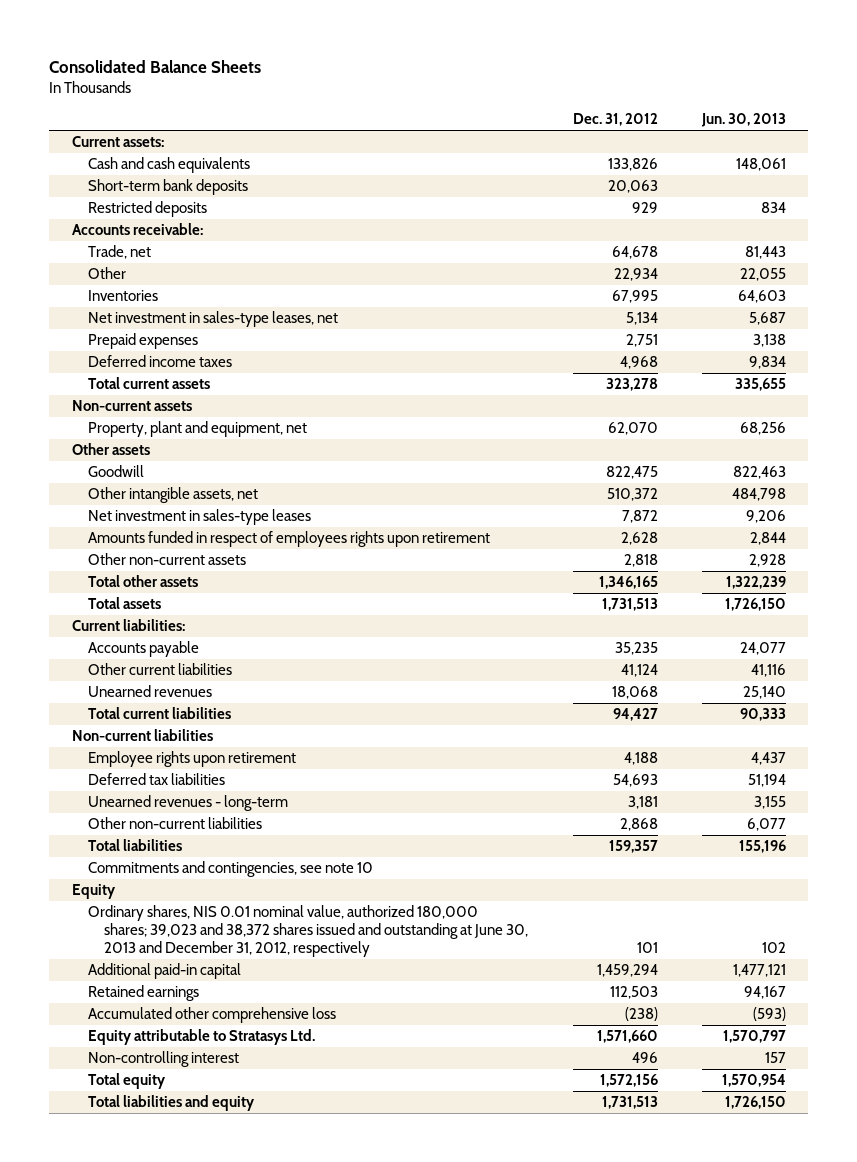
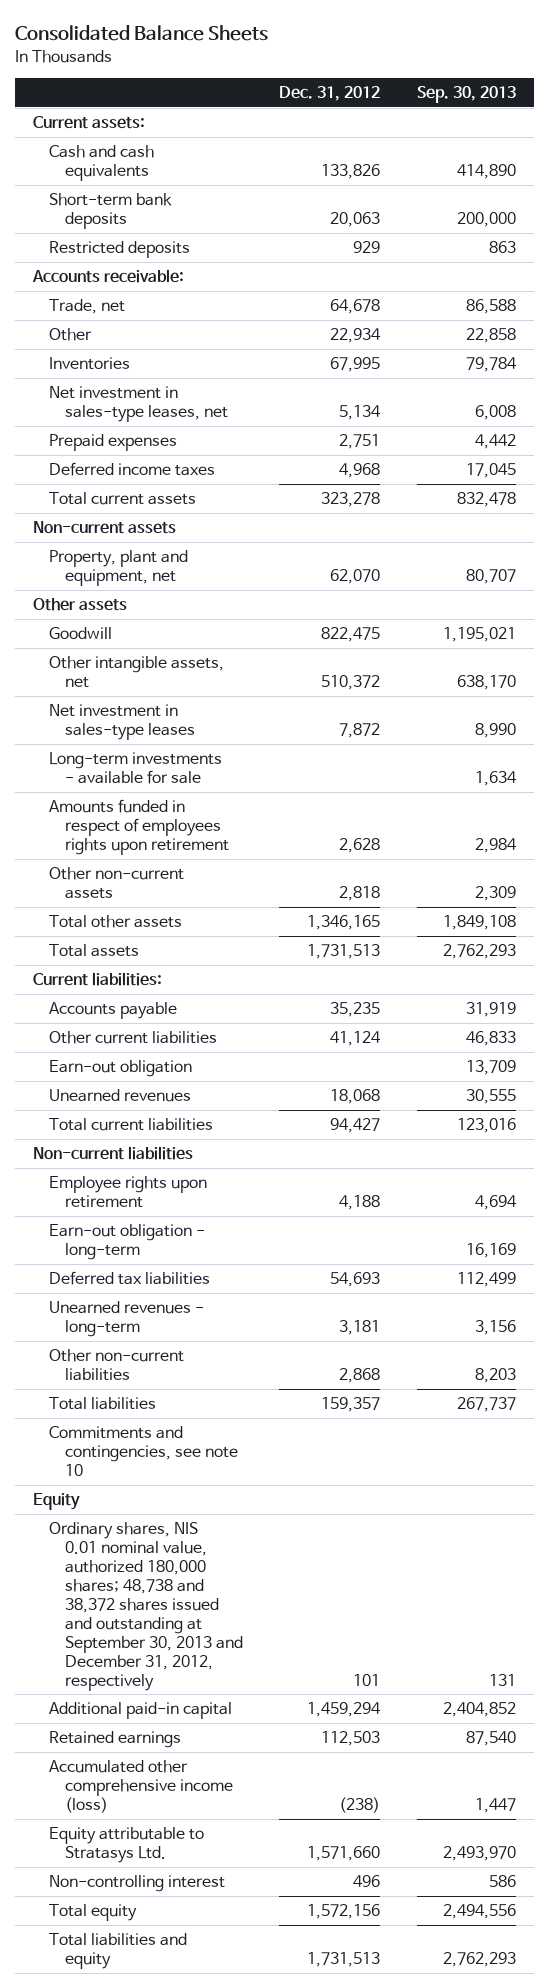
[700,113,786,128] Jun. 30, 2013 -> none
none -> [416,86,516,104] Sep. 30, 2013
none -> [48,752,222,785] Long-term investments - available for sale
none -> [48,1060,192,1078] Earn-out obligation
none -> [48,1224,205,1261] Earn-out obligation - long-term
[88,905,529,958] Ordinary shares, NIS 0.01 nominal value, authorized 180,000 shares; 39,023 and 38,372 shares issued and outstanding at June 30, 2013 and December 31, 2012, respectively -> [48,1522,243,1691] Ordinary shares, NIS 0.01 nominal value, authorized 180,000 shares; 48,738 and 38,372 shares issued and outstanding at September 30, 2013 and December 31, 2012, respectively
[88,1007,337,1024] Accumulated other comprehensive loss -> [48,1760,233,1814] Accumulated other comprehensive income (loss)

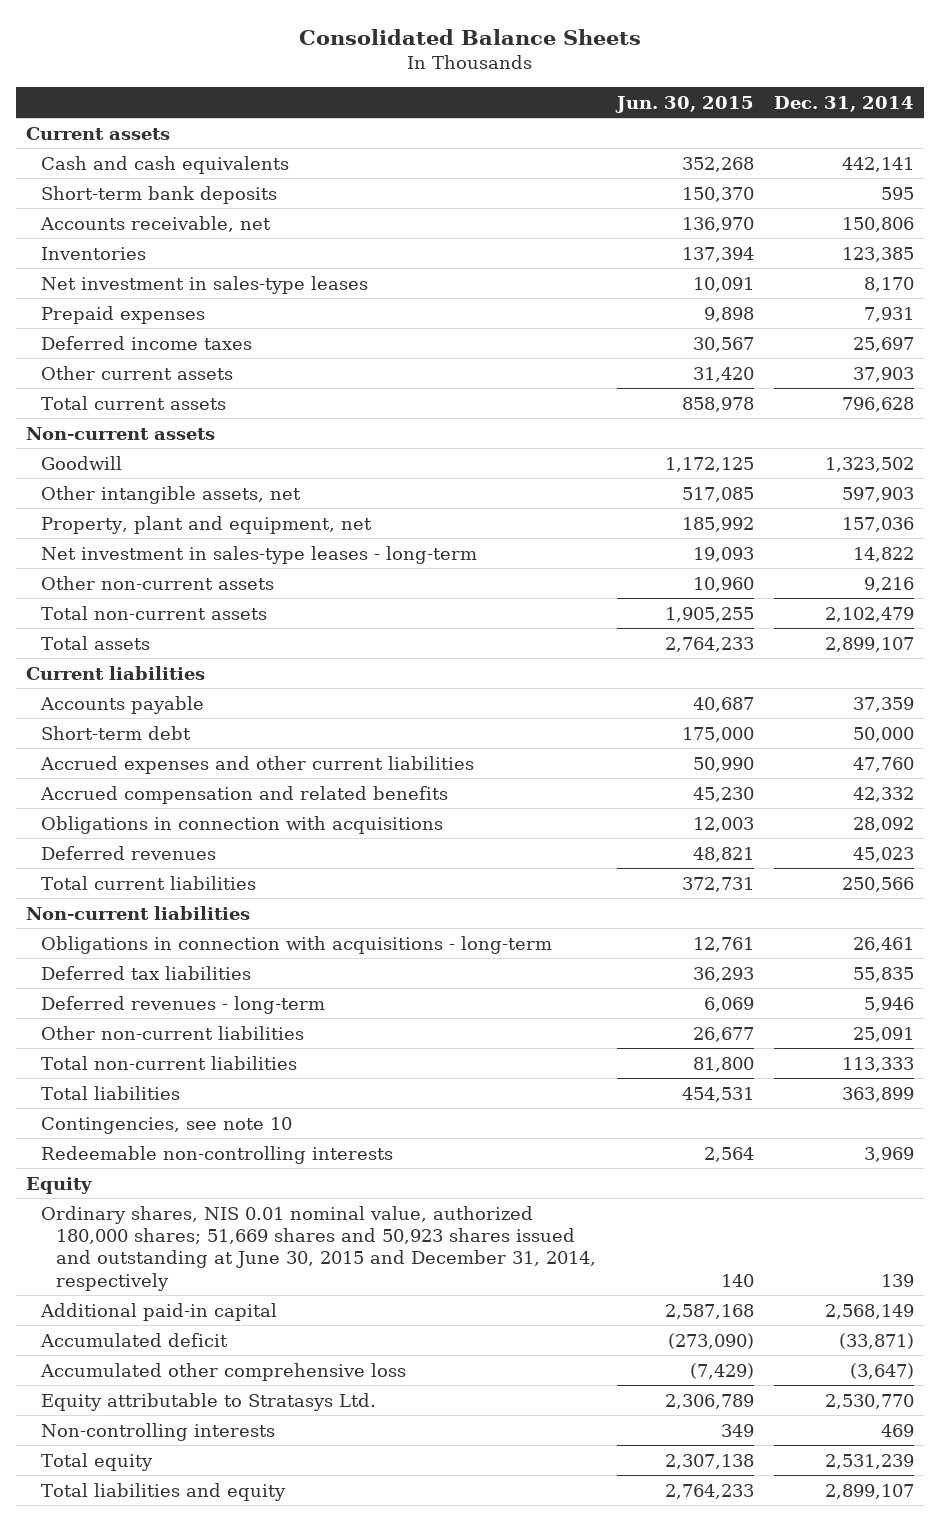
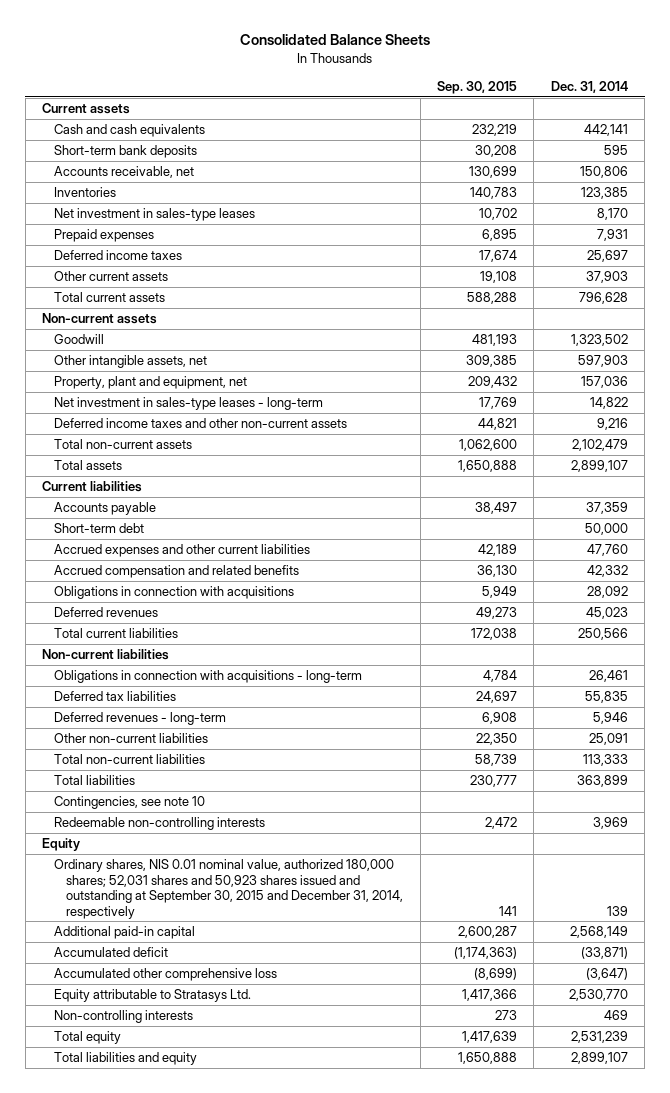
[614,95,754,113] Jun. 30, 2015 -> none
none -> [436,80,517,94] Sep. 30, 2015
[41,575,275,590] Other non-current assets -> [54,418,348,429] Deferred income taxes and other non-current assets
[41,1205,597,1291] Ordinary shares, NIS 0.01 nominal value, authorized 180,000 shares; 51,669 shares and 50,923 shares issued and outstanding at June 30, 2015 and December 31, 2014, respectively -> [54,859,404,919] Ordinary shares, NIS 0.01 nominal value, authorized 180,000 shares; 52,031 shares and 50,923 shares issued and outstanding at September 30, 2015 and December 31, 2014, respectively

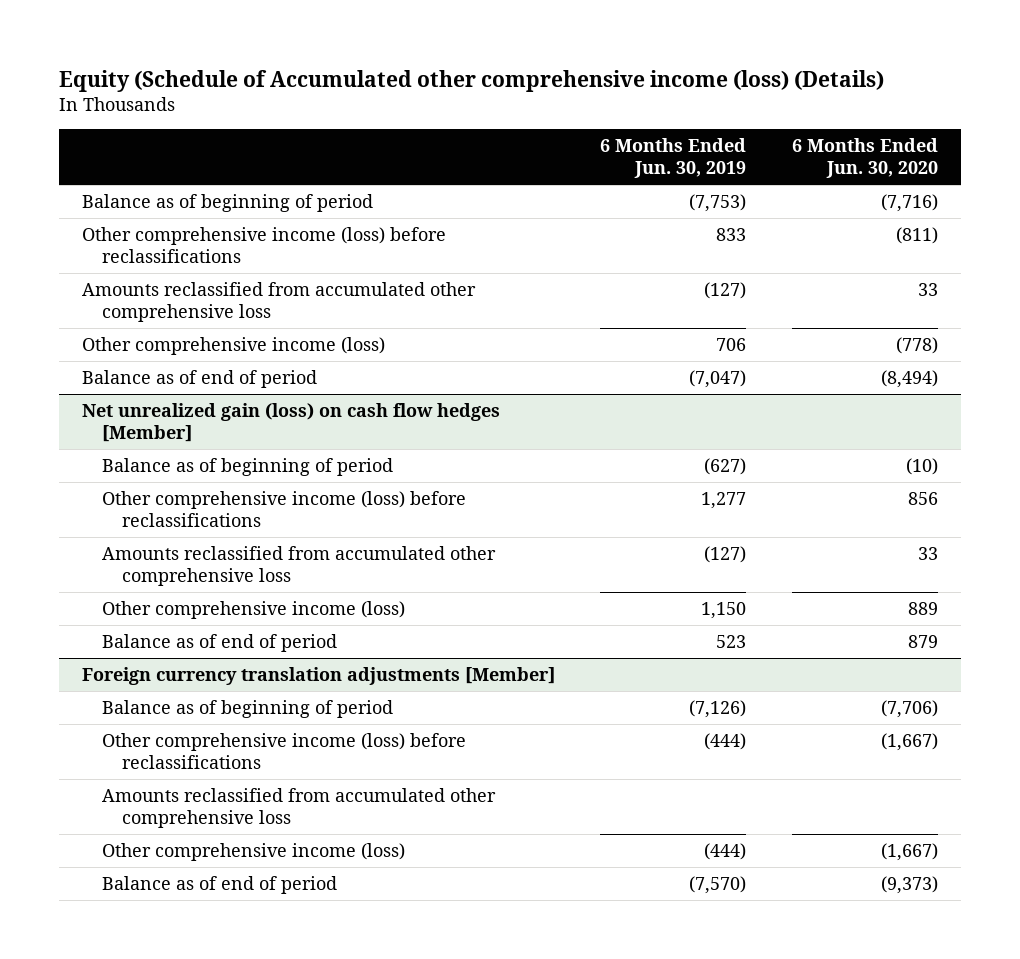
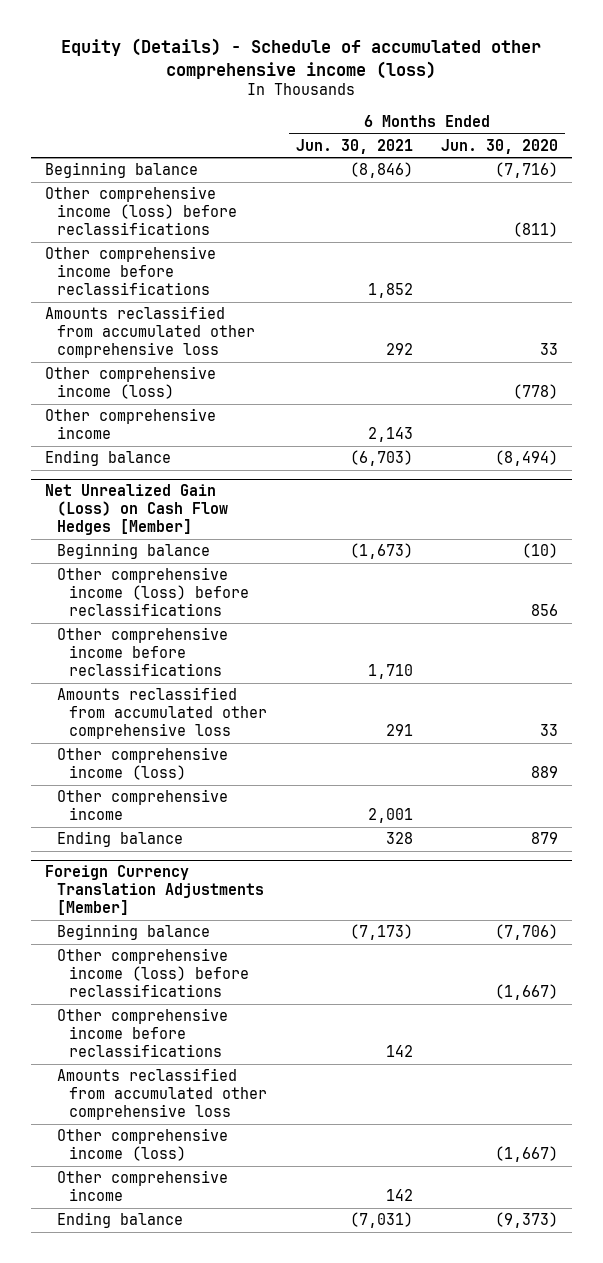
[58,69,884,92] Equity (Schedule of Accumulated other comprehensive income (loss) (Details) -> [61,38,542,79] Equity (Details) - Schedule of accumulated other comprehensive income (loss)
[600,138,747,179] 6 Months Ended Jun. 30, 2019 -> none
none -> [295,138,413,154] Jun. 30, 2021
[81,193,373,212] Balance as of beginning of period -> [44,162,198,179] Beginning balance
none -> [44,246,216,296] Other comprehensive income before reclassifications
none -> [44,408,216,440] Other comprehensive income
[81,369,317,388] Balance as of end of period -> [44,450,171,467] Ending balance
[81,402,500,442] Net unrealized gain (loss) on cash flow hedges [Member] -> [44,484,229,536] Net Unrealized Gain (Loss) on Cash Flow Hedges [Member]
[101,457,393,476] Balance as of beginning of period -> [57,543,211,560] Beginning balance
none -> [57,627,229,677] Other comprehensive income before reclassifications
none -> [57,789,229,821] Other comprehensive income
[101,633,337,652] Balance as of end of period -> [57,831,184,848] Ending balance
[81,666,555,685] Foreign currency translation adjustments [Member] -> [44,865,265,916] Foreign Currency Translation Adjustments [Member]
[101,699,393,718] Balance as of beginning of period -> [57,924,211,941] Beginning balance
none -> [57,1008,229,1058] Other comprehensive income before reclassifications
none -> [57,1170,229,1202] Other comprehensive income
[101,875,337,894] Balance as of end of period -> [57,1212,184,1229] Ending balance

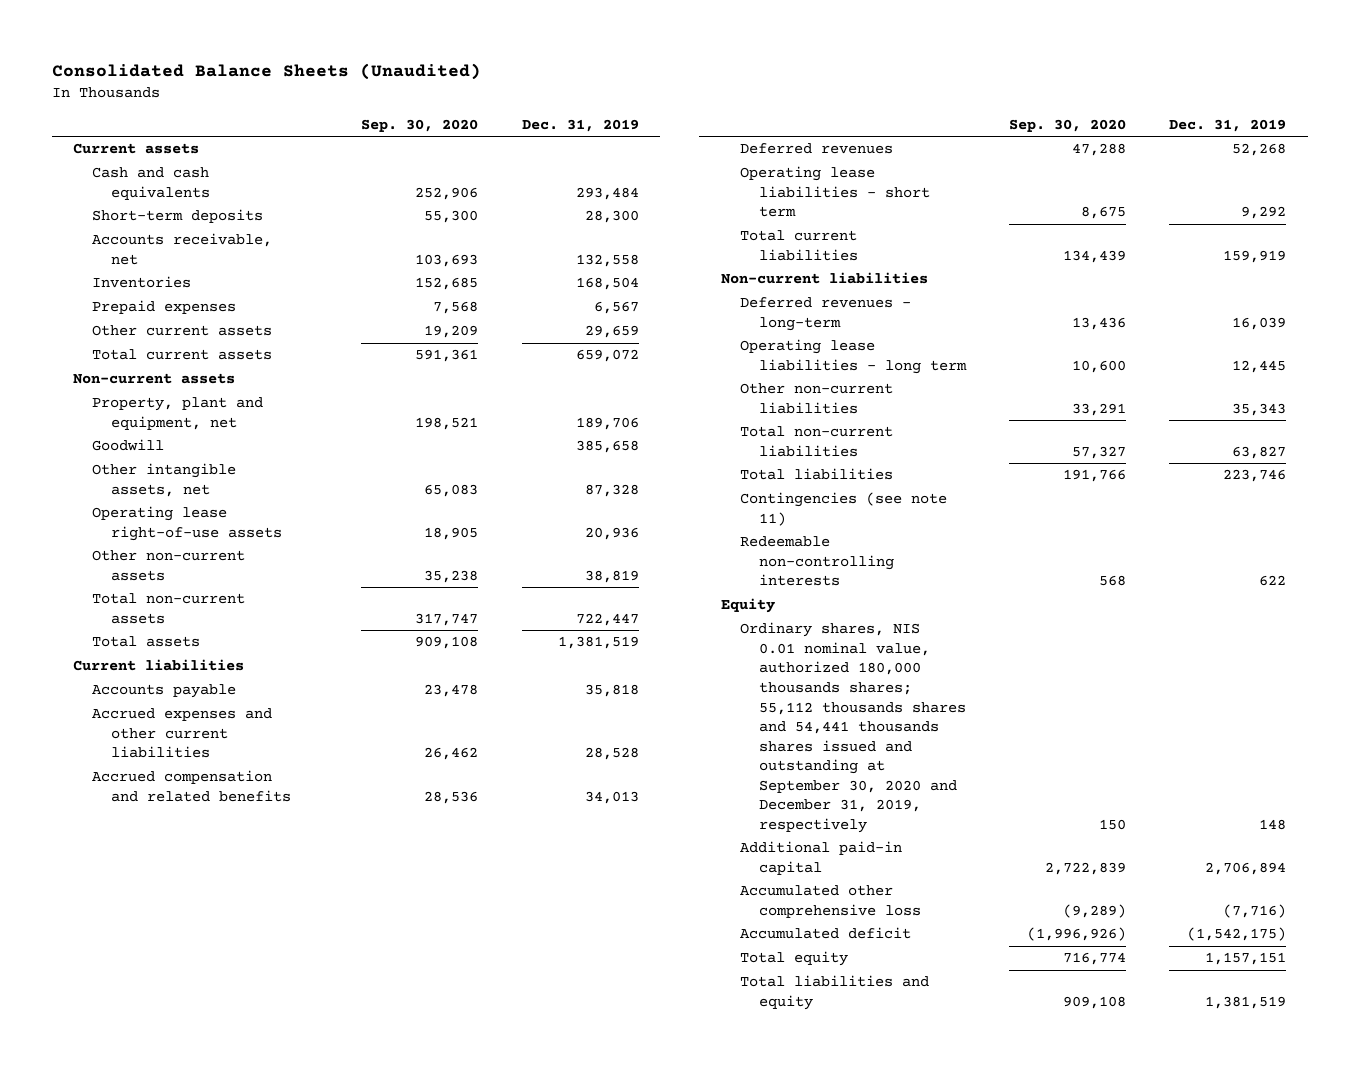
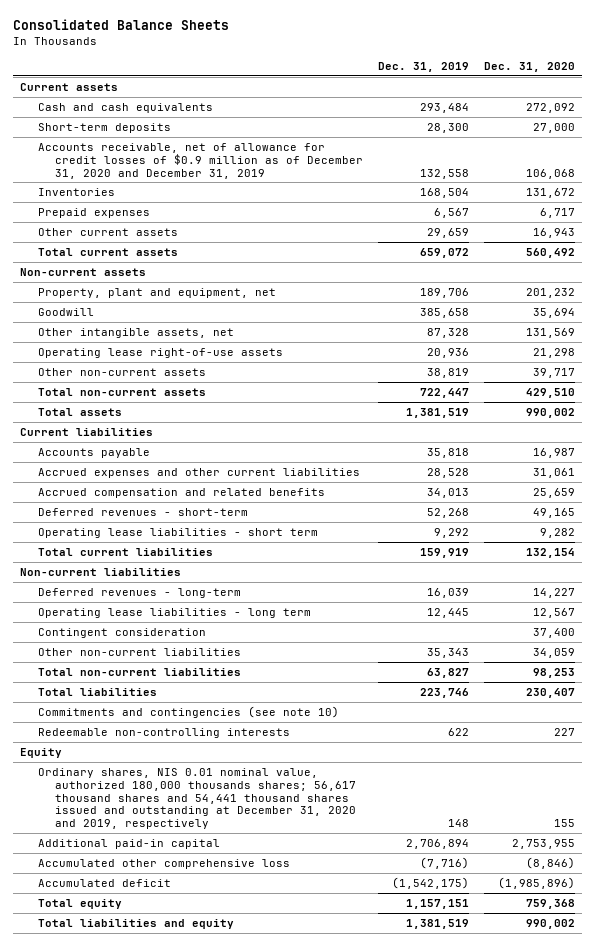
[51,62,481,80] Consolidated Balance Sheets (Unaudited) -> [12,18,229,30] Consolidated Balance Sheets
[361,118,479,132] Sep. 30, 2020 -> none
none -> [483,62,575,73] Dec. 31, 2020
[92,233,273,265] Accounts receivable, net -> [37,143,363,179] Accounts receivable, net of allowance for credit losses of $0.9 million as of December 31, 2020 and December 31, 2019
[739,143,893,155] Deferred revenues -> [37,508,248,517] Deferred revenues - short-term
none -> [37,628,206,639] Contingent consideration
[739,492,947,526] Contingencies (see note 11) -> [37,706,339,719] Commitments and contingencies (see note 10)
[739,622,967,833] Ordinary shares, NIS 0.01 nominal value, authorized 180,000 thousands shares; 55,112 thousands shares and 54,441 thousands shares issued and outstanding at September 30, 2020 and December 31, 2019, respectively -> [37,768,356,830] Ordinary shares, NIS 0.01 nominal value, authorized 180,000 thousands shares; 56,617 thousand shares and 54,441 thousand shares issued and outstanding at December 31, 2020 and 2019, respectively

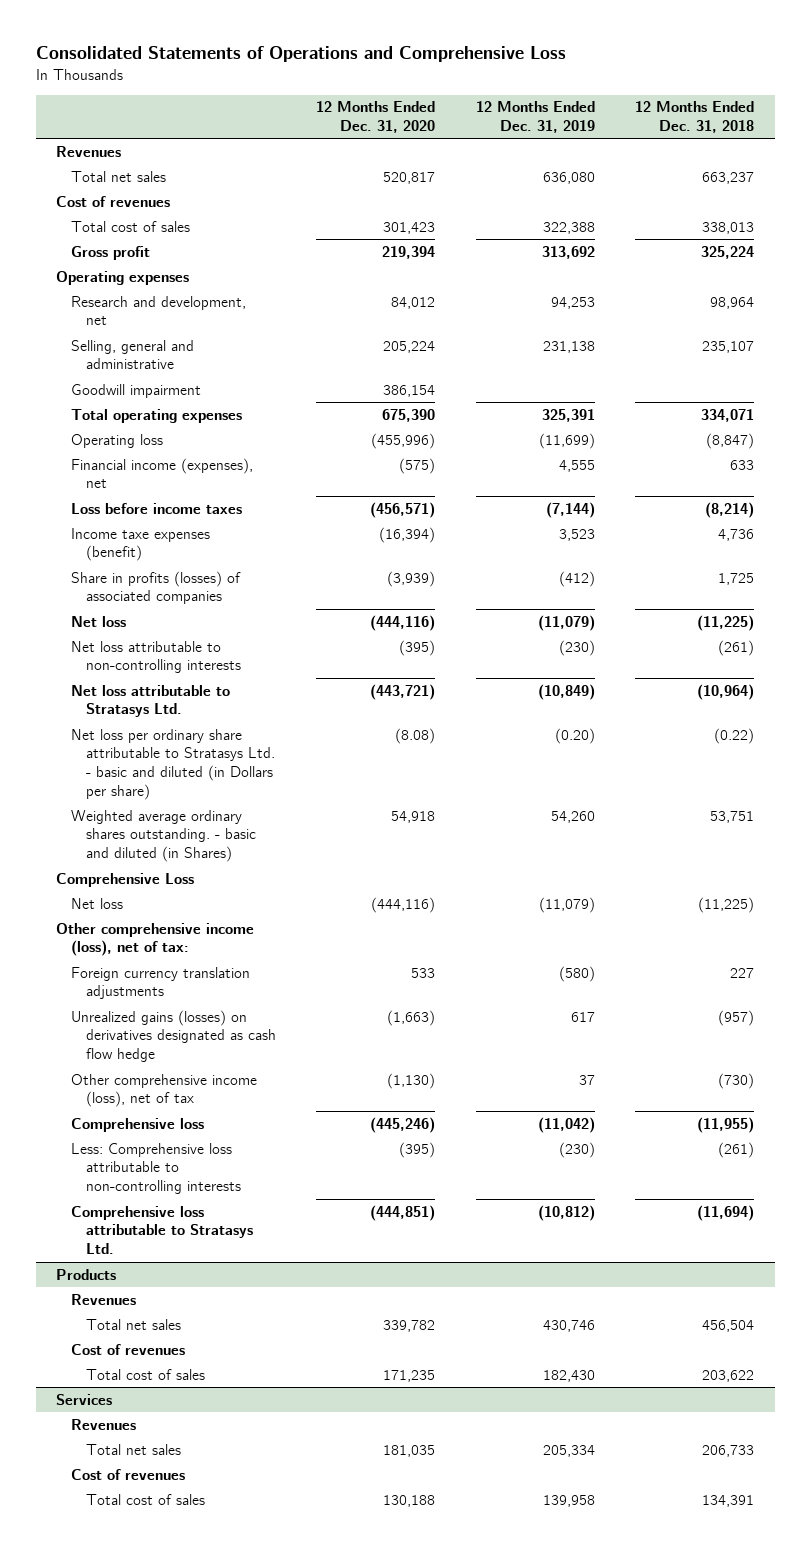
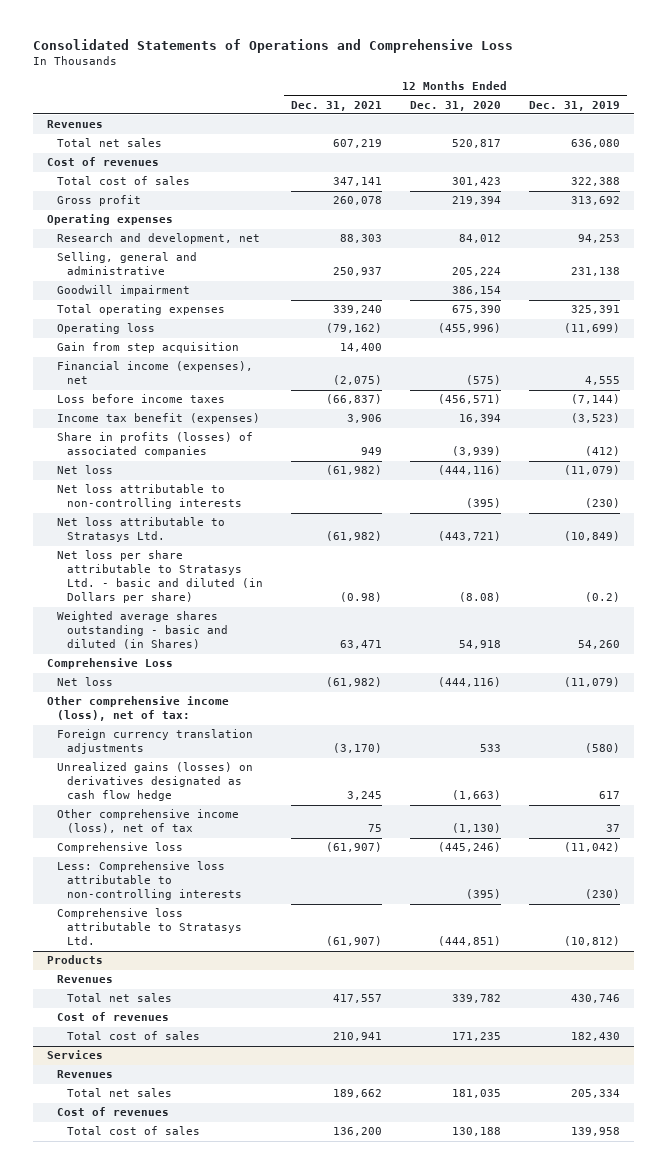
[635,101,755,134] 12 Months Ended Dec. 31, 2018 -> none
none -> [290,100,382,111] Dec. 31, 2021
none -> [56,342,239,354] Gain from step acquisition
[71,527,211,562] Income taxe expenses (benefit) -> [56,413,260,425] Income tax benefit (expenses)
[379,526,436,543] (16,394) -> [458,414,501,424] 16,394
[558,528,595,541] 3,523 -> [570,413,620,424] (3,523)
[71,728,275,801] Net loss per ordinary share attributable to Stratasys Ltd. - basic and diluted (in Dollars per share) -> [56,550,264,604] Net loss per share attributable to Stratasys Ltd. - basic and diluted (in Dollars per share)
[554,727,595,744] (0.20) -> [584,592,620,603] (0.2)
[71,809,256,863] Weighted average ordinary shares outstanding. - basic and diluted (in Shares) -> [56,611,229,650] Weighted average shares outstanding - basic and diluted (in Shares)

